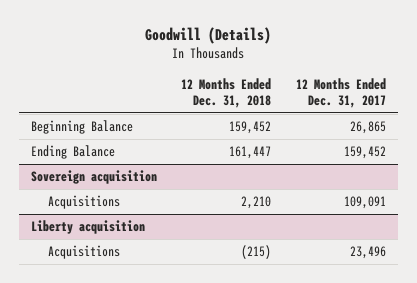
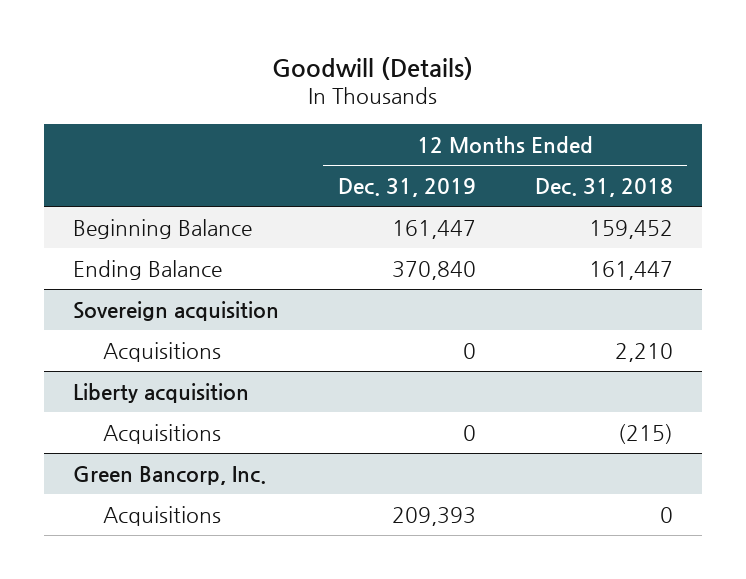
[296,77,387,109] 12 Months Ended Dec. 31, 2017 -> none
none -> [337,177,476,197] Dec. 31, 2019
none -> [73,465,267,485] Green Bancorp, Inc.
none -> [103,505,222,526] Acquisitions

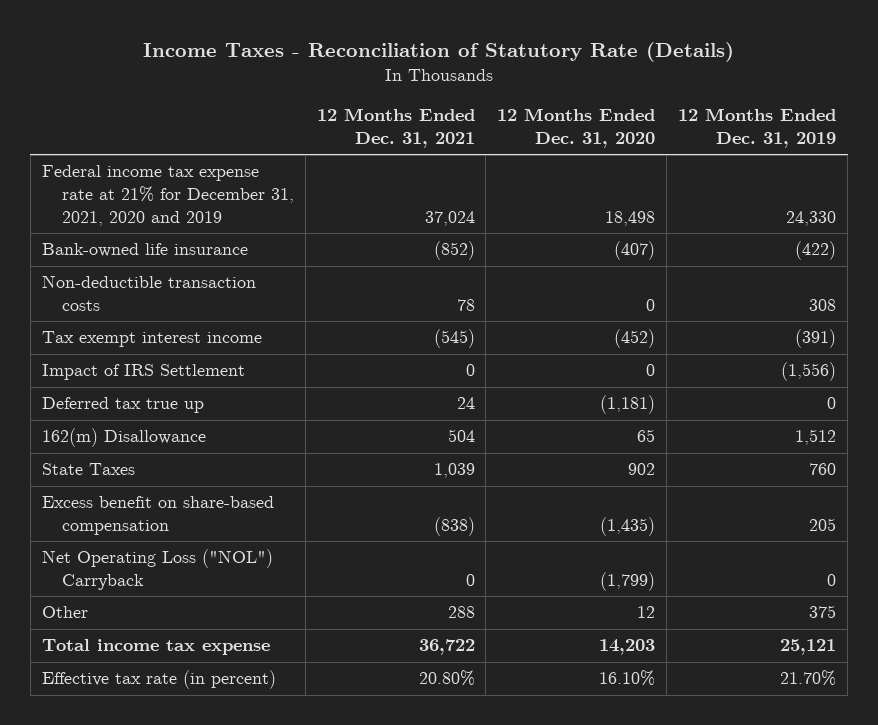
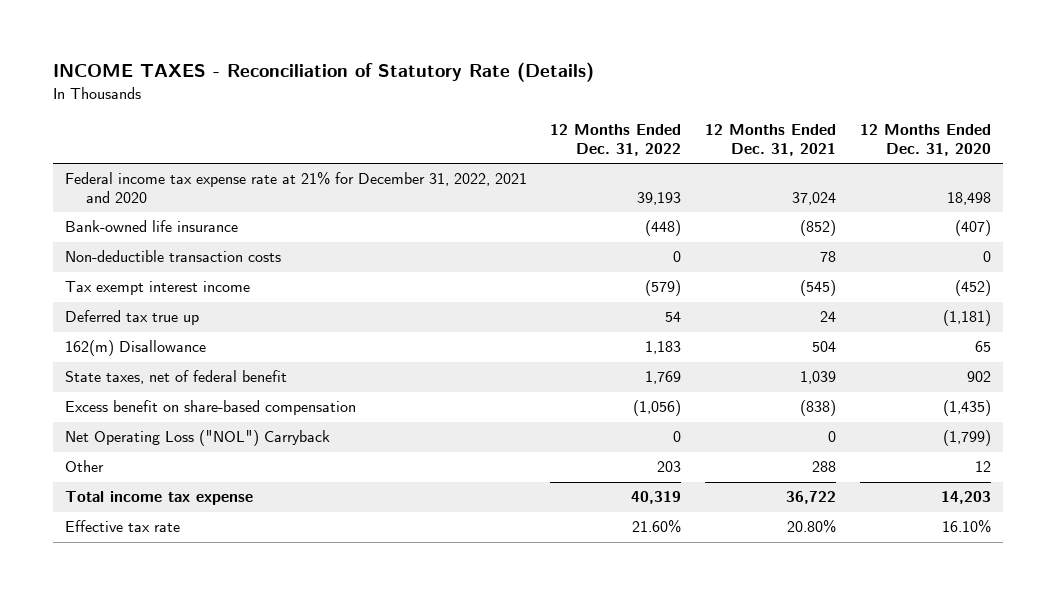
[143,42,735,63] Income Taxes - Reconciliation of Statutory Rate (Details) -> [52,62,594,83] INCOME TAXES - Reconciliation of Statutory Rate (Details)
[678,108,837,148] 12 Months Ended Dec. 31, 2019 -> none
none -> [550,124,682,156] 12 Months Ended Dec. 31, 2022
[41,165,294,226] Federal income tax expense rate at 21% for December 31, 2021, 2020 and 2019 -> [64,171,527,204] Federal income tax expense rate at 21% for December 31, 2022, 2021 and 2020
[41,364,245,381] Impact of IRS Settlement -> none
[41,463,135,476] State Taxes -> [64,370,287,385] State taxes, net of federal benefit
[41,670,276,690] Effective tax rate (in percent) -> [64,520,180,533] Effective tax rate

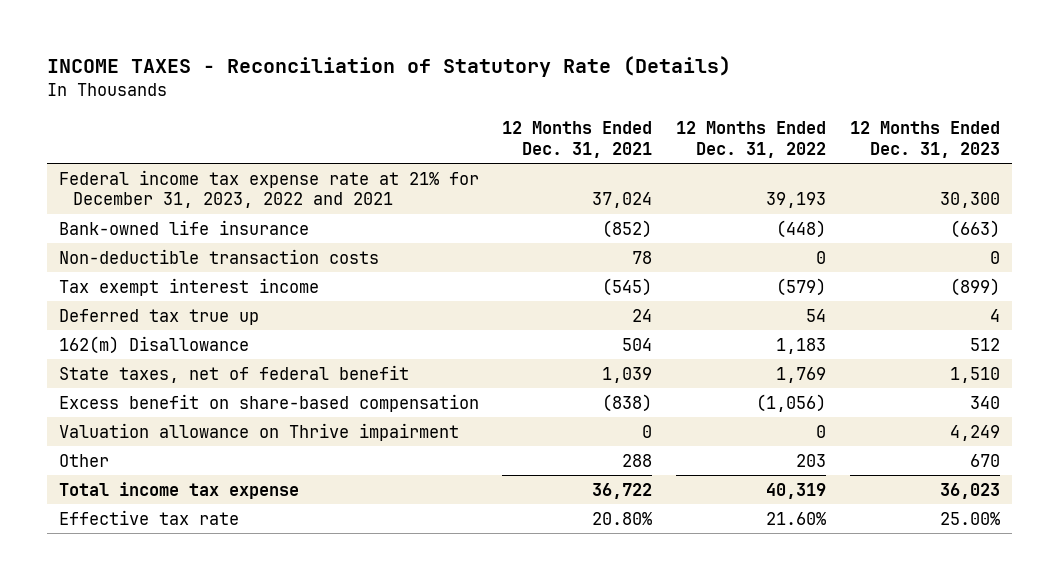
[860,124,992,156] 12 Months Ended Dec. 31, 2020 -> none
none -> [849,121,1000,158] 12 Months Ended Dec. 31, 2023
[64,171,527,204] Federal income tax expense rate at 21% for December 31, 2022, 2021 and 2020 -> [58,169,479,209] Federal income tax expense rate at 21% for December 31, 2023, 2022 and 2021
[64,430,330,447] Net Operating Loss ("NOL") Carryback -> none
none -> [58,422,459,441] Valuation allowance on Thrive impairment

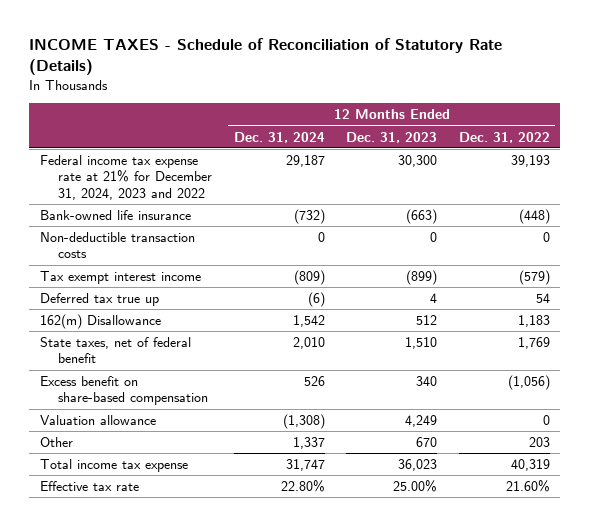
[46,56,731,78] INCOME TAXES - Reconciliation of Statutory Rate (Details) -> [29,38,503,76] INCOME TAXES - Schedule of Reconciliation of Statutory Rate (Details)
[502,121,653,158] 12 Months Ended Dec. 31, 2021 -> none
none -> [233,131,325,143] Dec. 31, 2024
[58,169,479,209] Federal income tax expense rate at 21% for December 31, 2023, 2022 and 2021 -> [39,154,213,200] Federal income tax expense rate at 21% for December 31, 2024, 2023 and 2022
[58,422,459,441] Valuation allowance on Thrive impairment -> [39,414,156,425] Valuation allowance

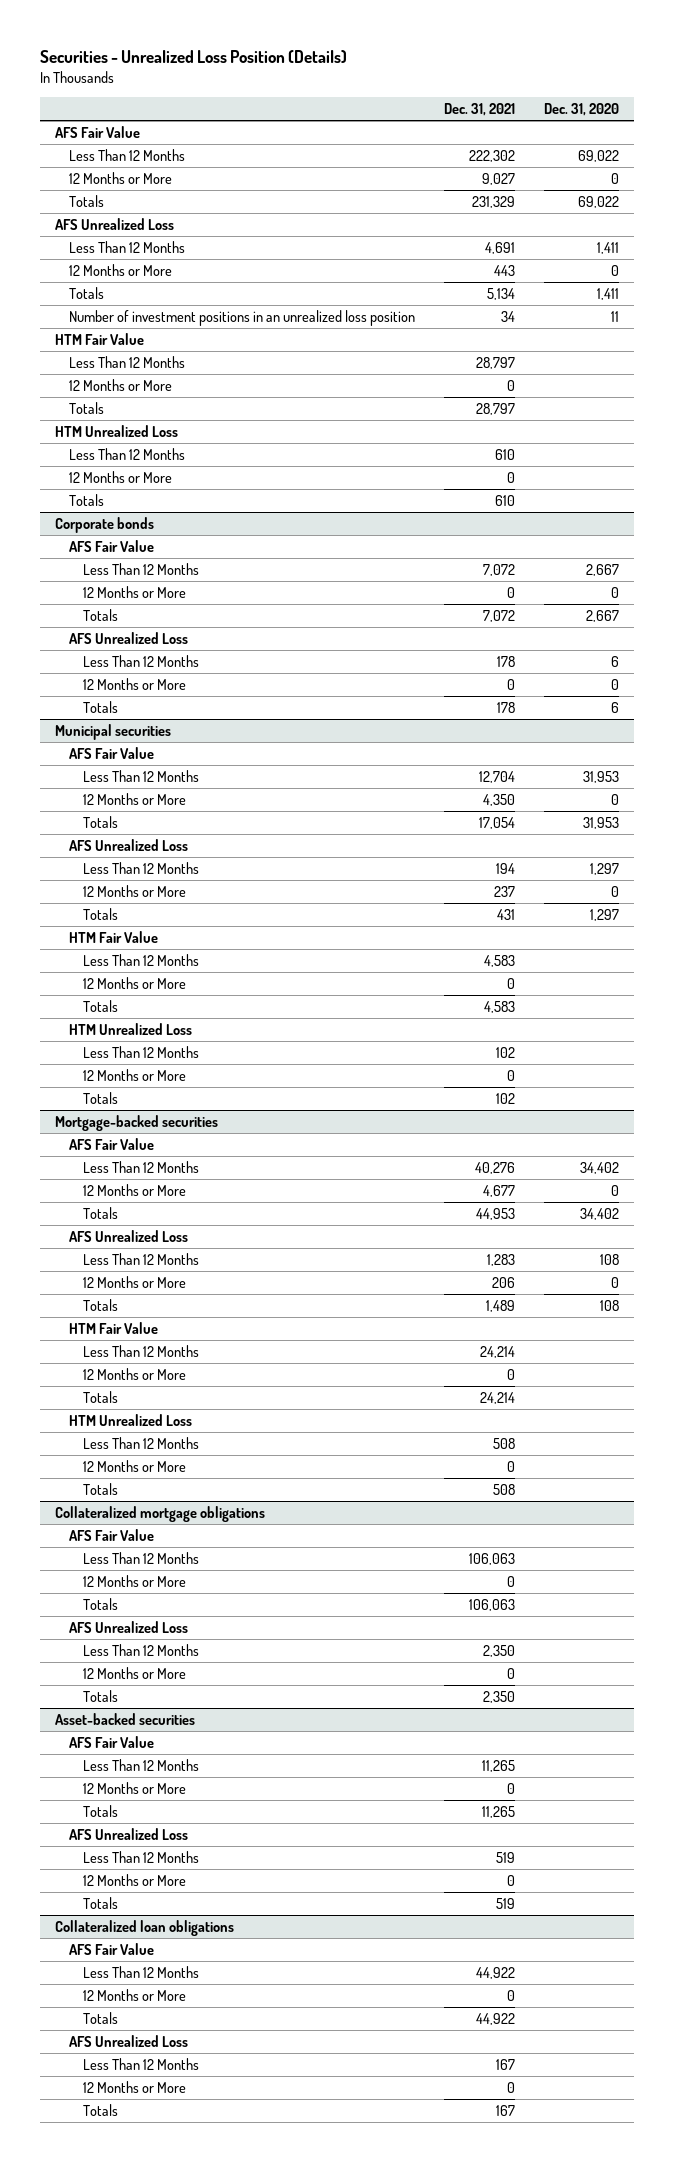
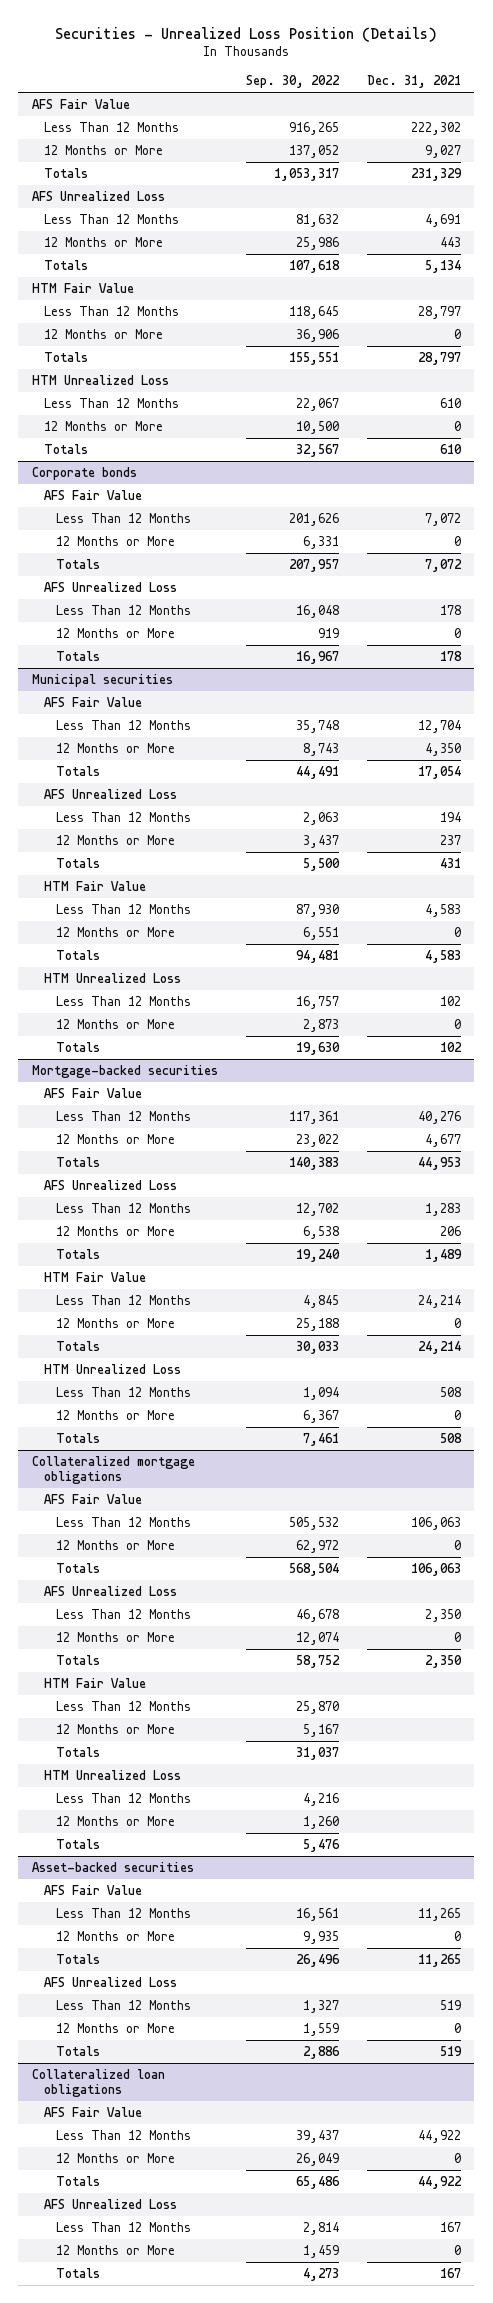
[544,103,620,117] Dec. 31, 2020 -> none
none -> [245,75,340,89] Sep. 30, 2022
[68,309,415,326] Number of investment positions in an unrealized loss position -> none
none -> [44,1678,147,1689] HTM Fair Value
none -> [55,1701,191,1712] Less Than 12 Months
none -> [55,1724,175,1735] 12 Months or More
none -> [55,1747,100,1758] Totals
none -> [44,1770,182,1781] HTM Unrealized Loss
none -> [55,1793,191,1804] Less Than 12 Months
none -> [55,1816,175,1827] 12 Months or More
none -> [55,1839,100,1850] Totals

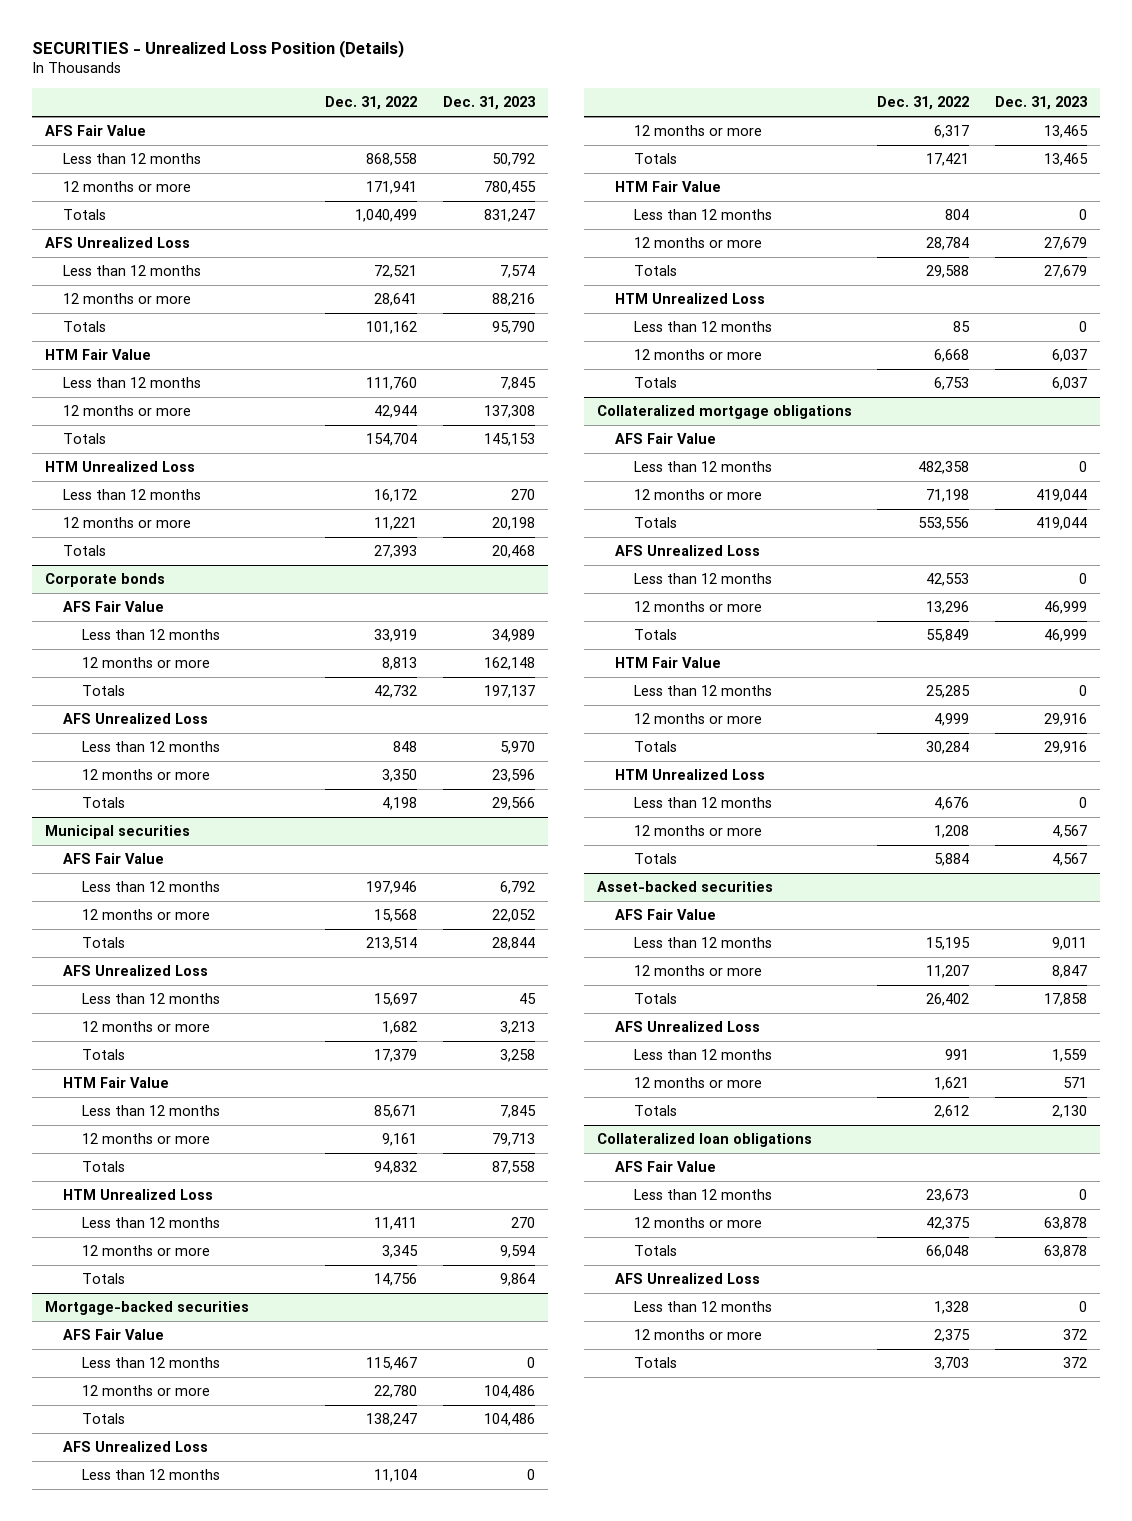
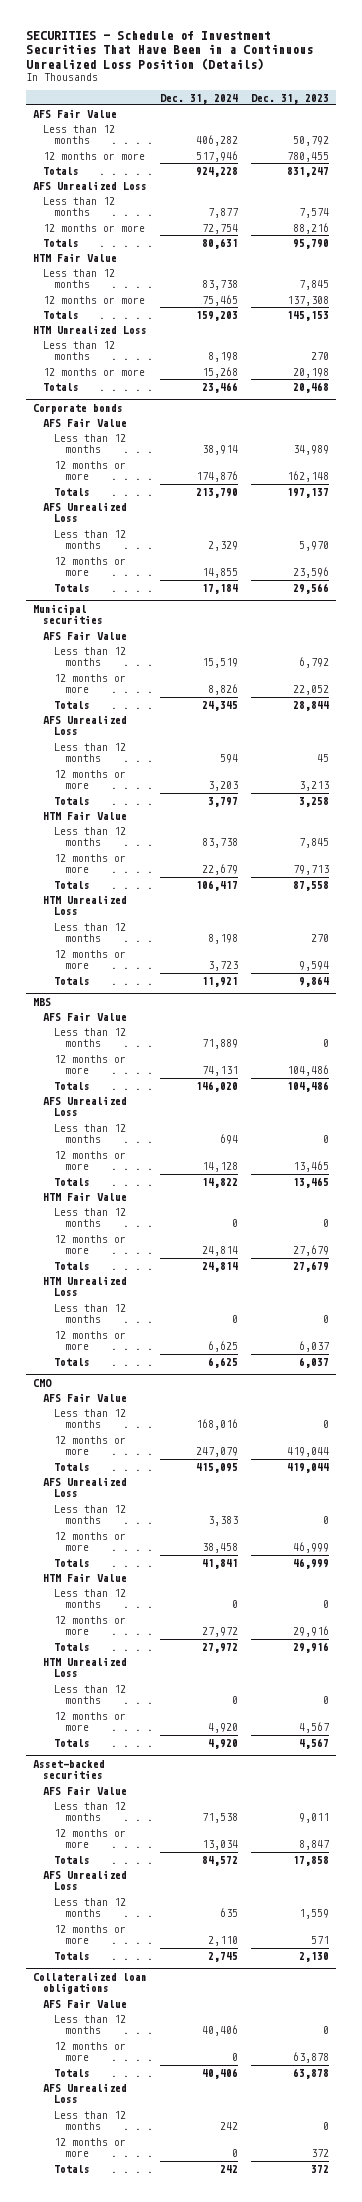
[31,40,404,59] SECURITIES - Unrealized Loss Position (Details) -> [26,31,314,70] SECURITIES - Schedule of Investment Securities That Have Been in a Continuous Unrealized Loss Position (Details)
[325,95,418,110] Dec. 31, 2022 -> none
none -> [159,93,238,104] Dec. 31, 2024
[44,1301,249,1316] Mortgage-backed securities -> [32,997,51,1006] MBS
[596,405,852,420] Collateralized mortgage obligations -> [32,1378,52,1387] CMO

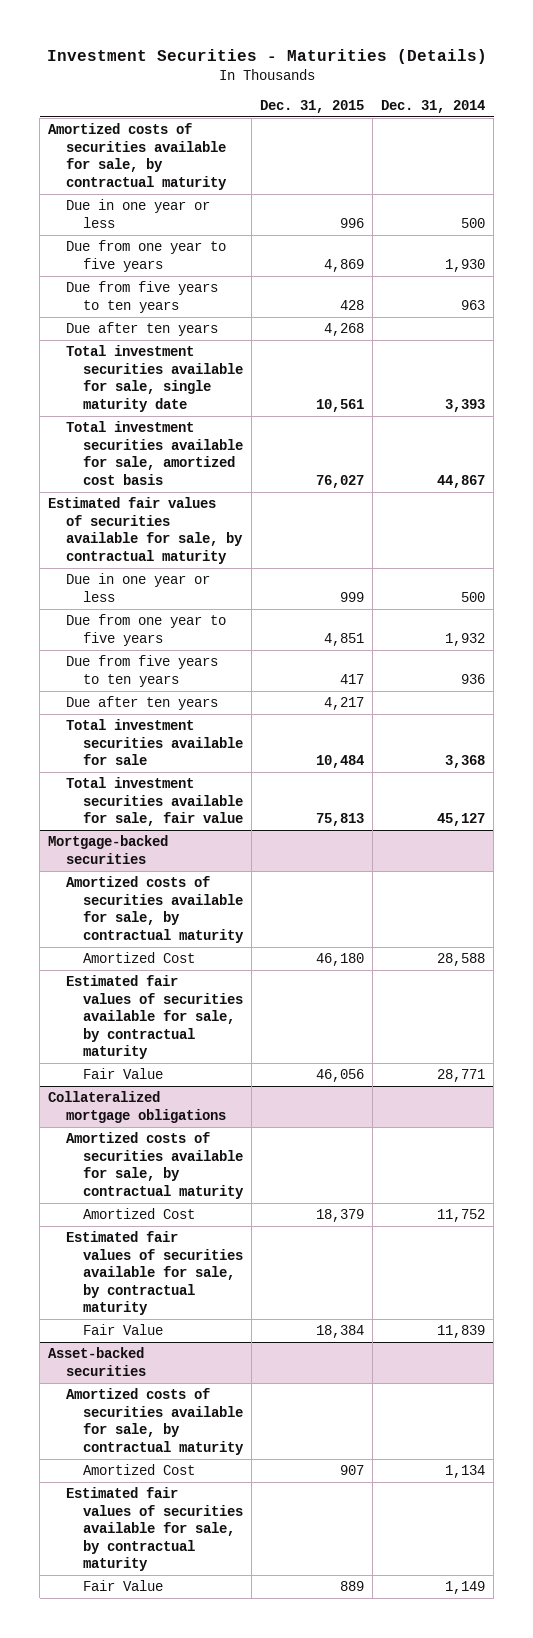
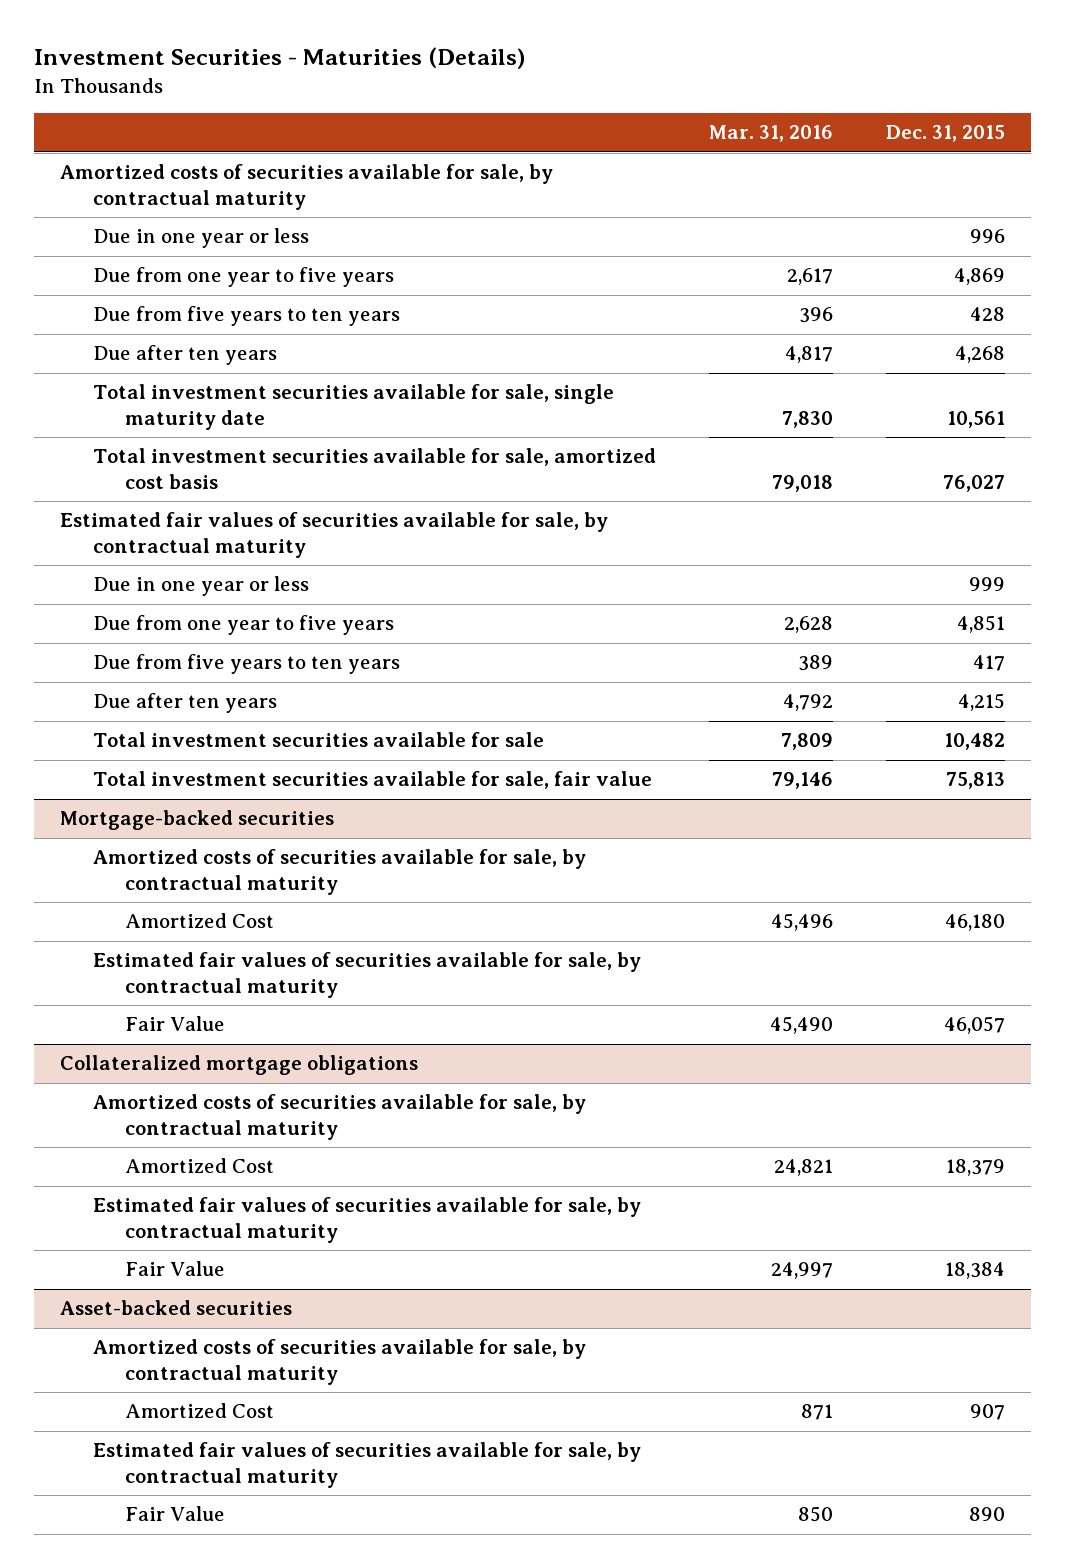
[381,99,486,113] Dec. 31, 2014 -> none
none -> [708,125,833,143] Mar. 31, 2016
[324,697,365,711] 4,217 -> [957,693,1005,712] 4,215
[316,755,365,769] 10,484 -> [943,733,1005,751] 10,482
[316,1069,365,1083] 46,056 -> [943,1016,1005,1035] 46,057
[340,1581,365,1592] 889 -> [968,1507,1005,1522] 890

